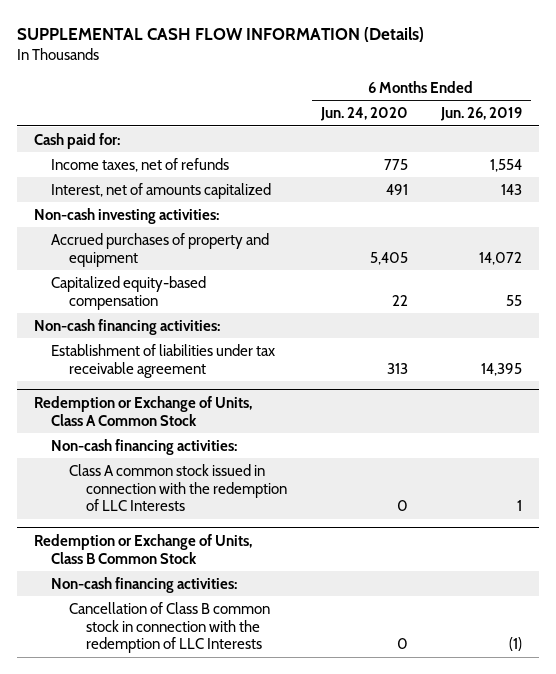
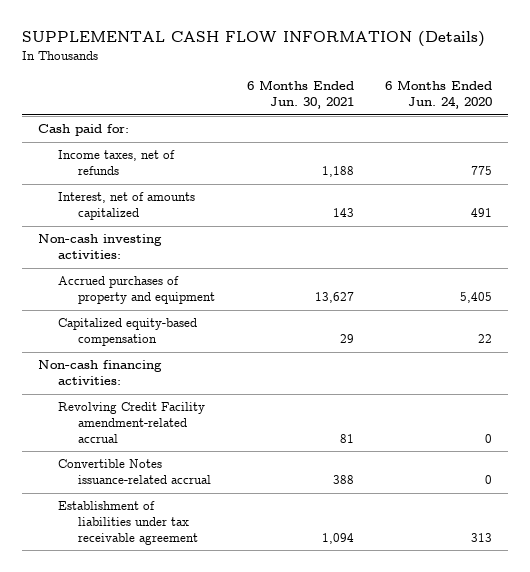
[440,107,523,122] Jun. 26, 2019 -> none
none -> [246,80,354,110] 6 Months Ended Jun. 30, 2021
none -> [58,402,206,444] Revolving Credit Facility amendment-related accrual
none -> [58,459,212,485] Convertible Notes issuance-related accrual
[33,395,252,426] Redemption or Exchange of Units, Class A Common Stock -> none
[51,438,238,455] Non-cash financing activities: -> none
[68,463,288,512] Class A common stock issued in connection with the redemption of LLC Interests -> none
[33,533,252,564] Redemption or Exchange of Units, Class B Common Stock -> none
[51,576,238,593] Non-cash financing activities: -> none
[68,601,270,654] Cancellation of Class B common stock in connection with the redemption of LLC Interests -> none

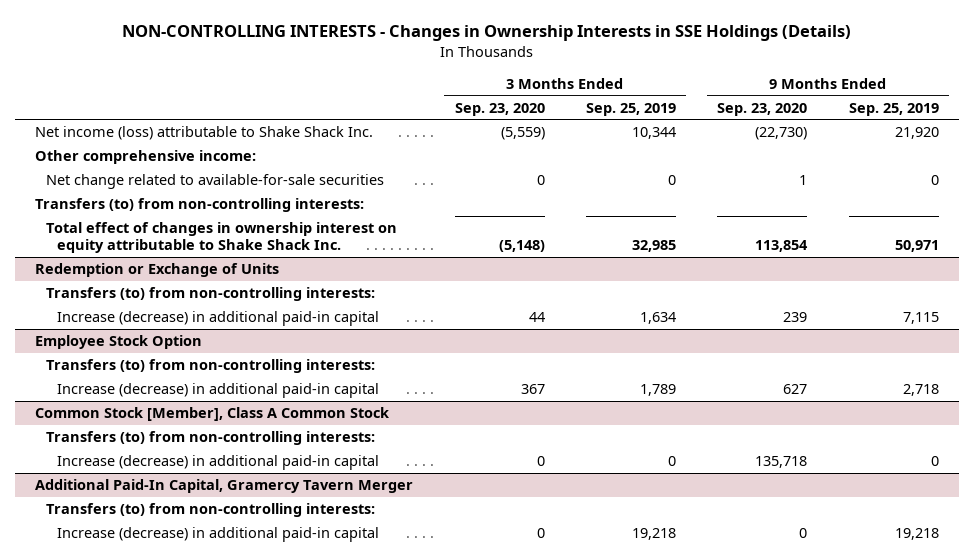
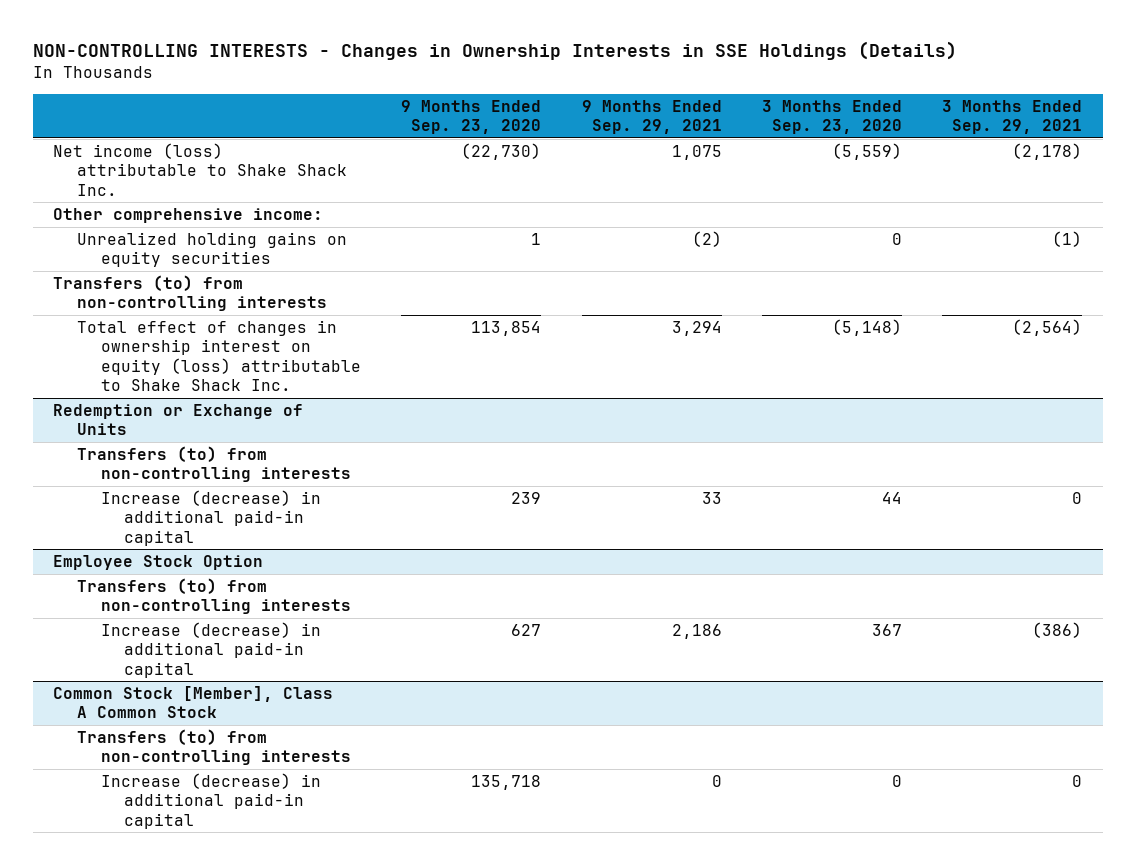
[586,102,677,116] Sep. 25, 2019 -> none
[848,102,939,116] Sep. 25, 2019 -> none
none -> [581,99,722,135] 9 Months Ended Sep. 29, 2021
none -> [942,99,1083,135] 3 Months Ended Sep. 29, 2021
[46,174,385,190] Net change related to available-for-sale securities -> [76,232,347,268] Unrealized holding gains on equity securities
[35,198,365,213] Transfers (to) from non-controlling interests: -> [53,275,327,312] Transfers (to) from non-controlling interests
[46,222,398,254] Total effect of changes in ownership interest on equity attributable to Shake Shack Inc. -> [76,320,361,392] Total effect of changes in ownership interest on equity (loss) attributable to Shake Shack Inc.
[46,287,376,302] Transfers (to) from non-controlling interests: -> [76,446,351,483] Transfers (to) from non-controlling interests
[46,359,376,374] Transfers (to) from non-controlling interests: -> [76,578,351,615] Transfers (to) from non-controlling interests
[46,431,376,446] Transfers (to) from non-controlling interests: -> [76,729,351,766] Transfers (to) from non-controlling interests
[35,479,414,494] Additional Paid-In Capital, Gramercy Tavern Merger -> none
[46,503,376,518] Transfers (to) from non-controlling interests: -> none
[56,527,379,543] Increase (decrease) in additional paid-in capital -> none

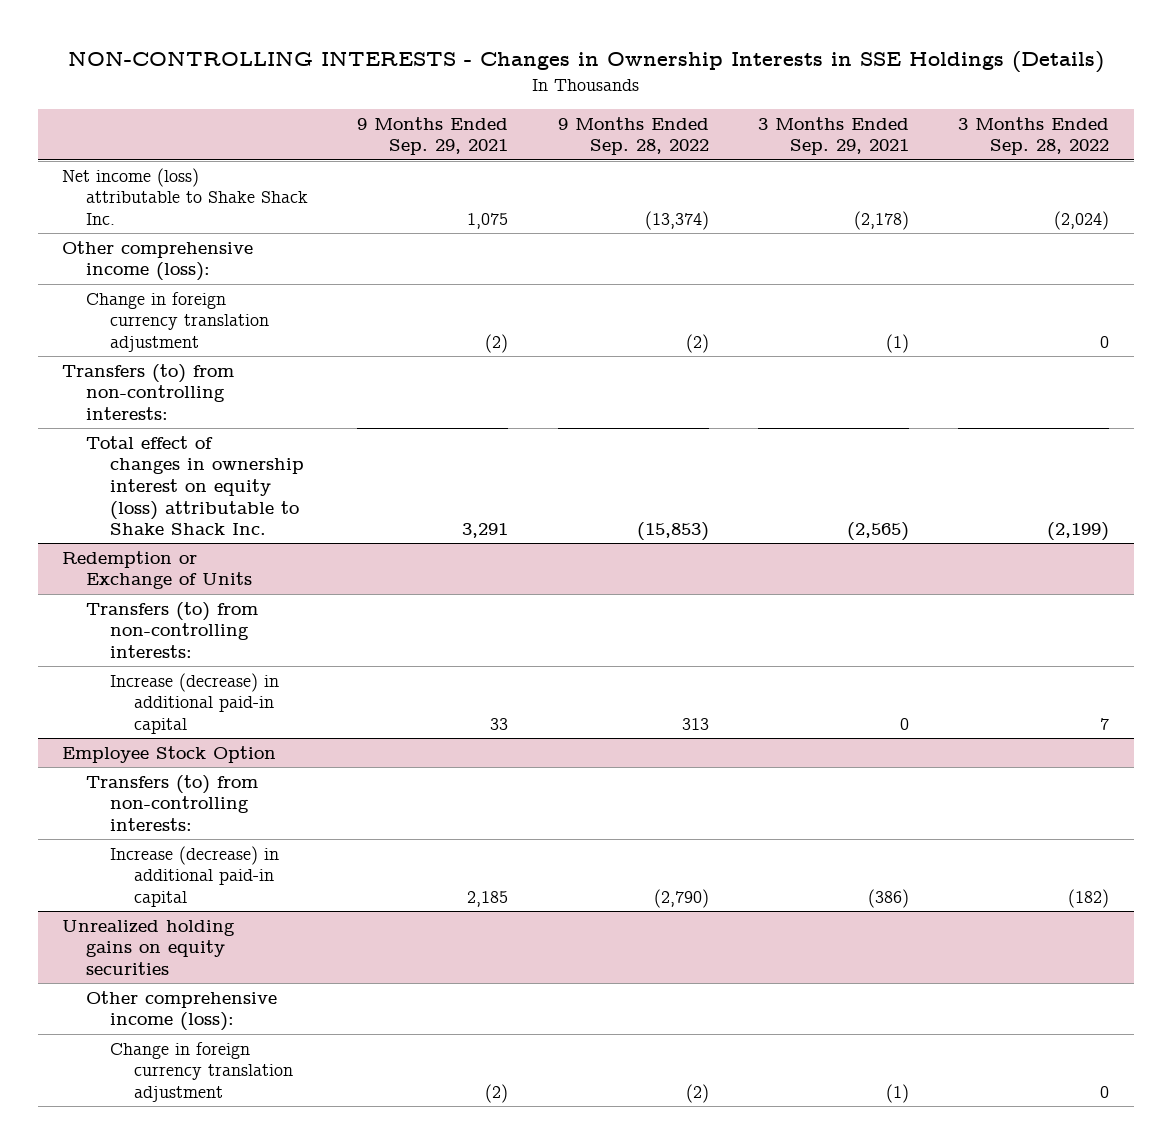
[401,99,542,135] 9 Months Ended Sep. 23, 2020 -> none
[762,99,903,135] 3 Months Ended Sep. 23, 2020 -> none
none -> [557,116,709,156] 9 Months Ended Sep. 28, 2022
none -> [958,116,1110,156] 3 Months Ended Sep. 28, 2022
[76,232,347,268] Unrealized holding gains on equity securities -> none
[53,208,324,224] Other comprehensive income: -> [62,240,254,282] Other comprehensive income (loss):
none -> [86,291,269,352] Change in foreign currency translation adjustment
[53,275,327,312] Transfers (to) from non-controlling interests -> [62,363,235,420] Transfers (to) from non-controlling interests:
[671,321,722,337] 3,294 -> [462,523,509,539] 3,291
[1012,319,1083,337] (2,564) -> [846,522,909,542] (2,565)
[76,446,351,483] Transfers (to) from non-controlling interests -> [86,601,259,658] Transfers (to) from non-controlling interests:
[53,686,334,719] Common Stock [Member], Class A Common Stock -> none
[76,729,351,766] Transfers (to) from non-controlling interests -> none
[100,773,321,829] Increase (decrease) in additional paid-in capital -> none
[76,578,351,615] Transfers (to) from non-controlling interests -> [86,774,259,831] Transfers (to) from non-controlling interests:
[671,624,722,640] 2,186 -> [467,890,509,907] 2,185
none -> [62,919,236,975] Unrealized holding gains on equity securities
none -> [86,990,278,1032] Other comprehensive income (loss):
none -> [109,1041,293,1102] Change in foreign currency translation adjustment

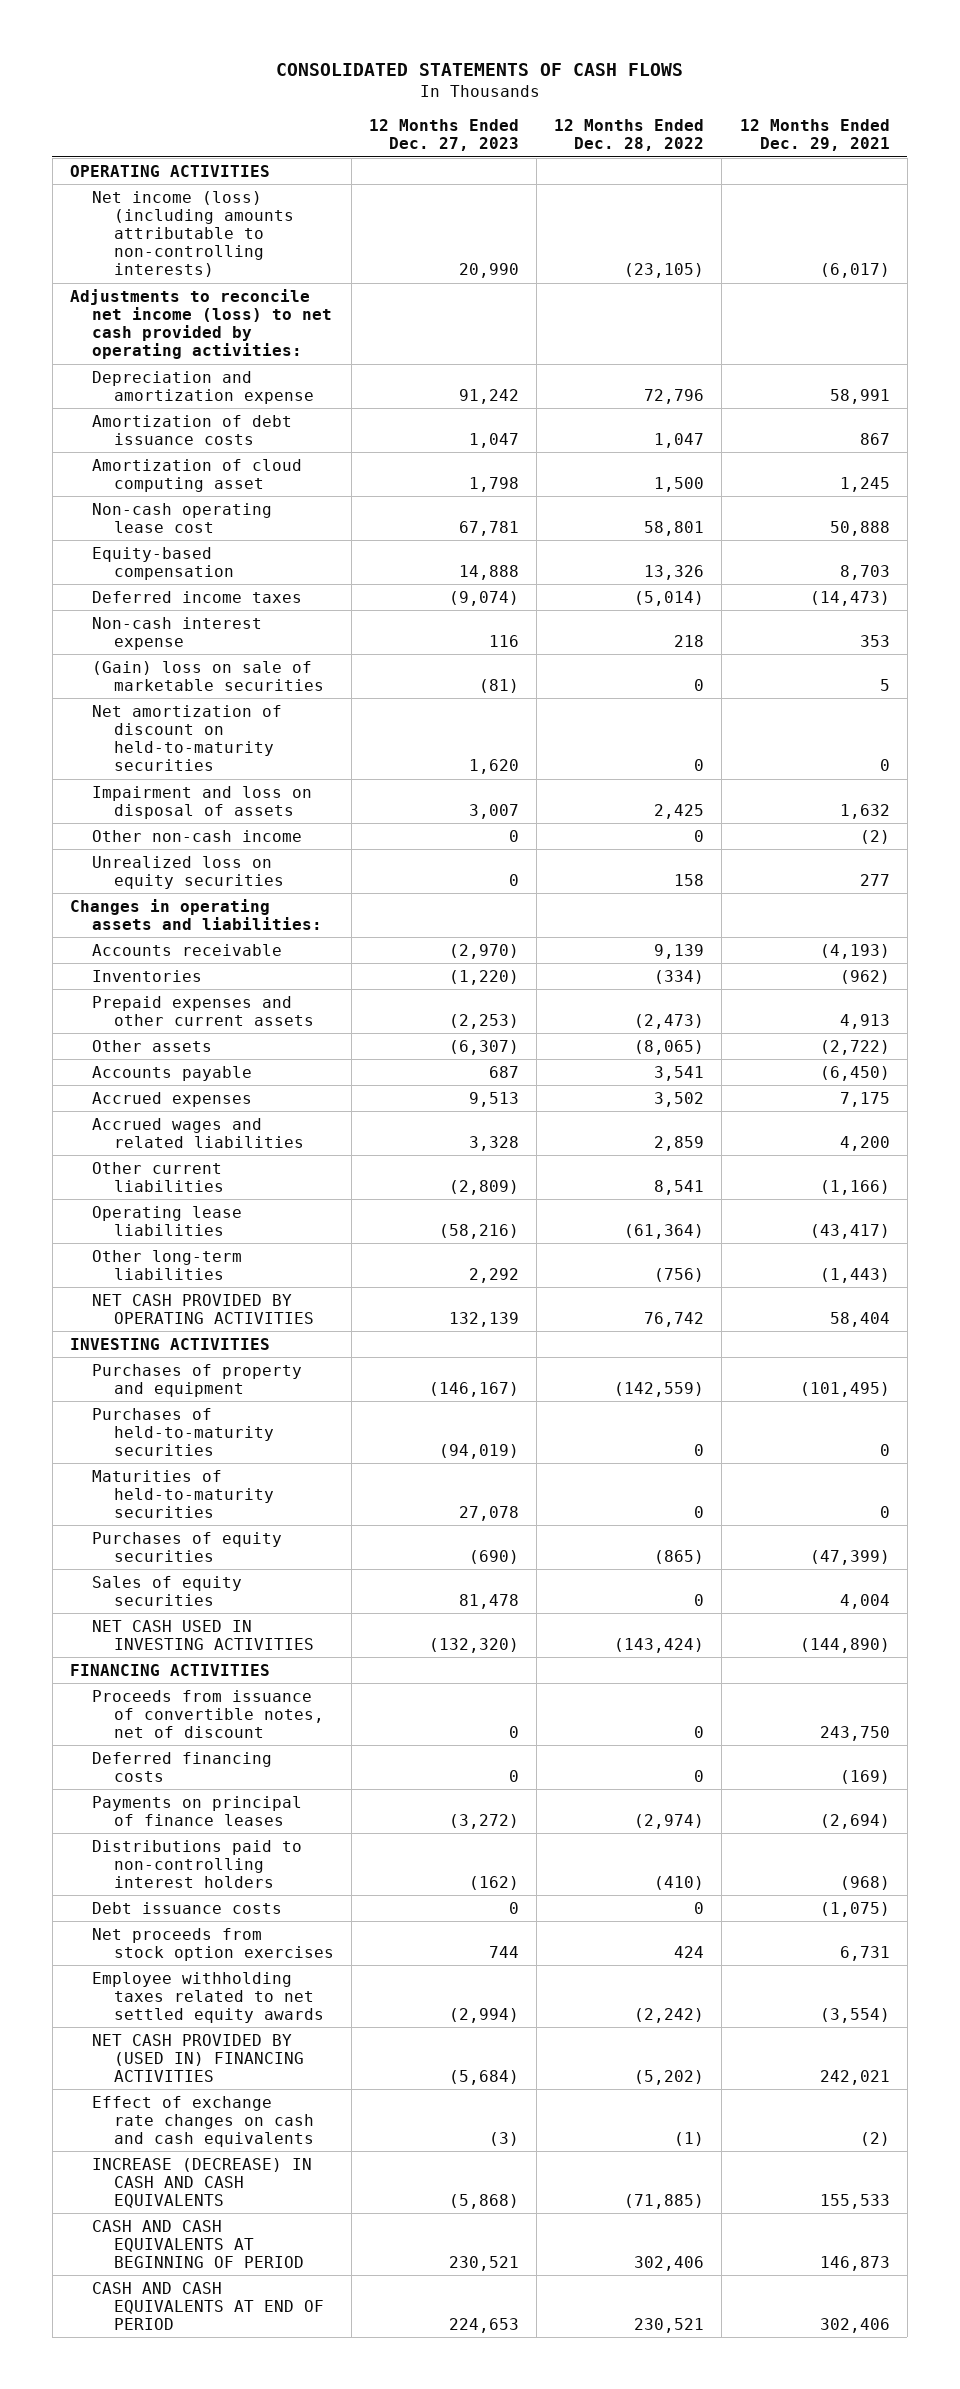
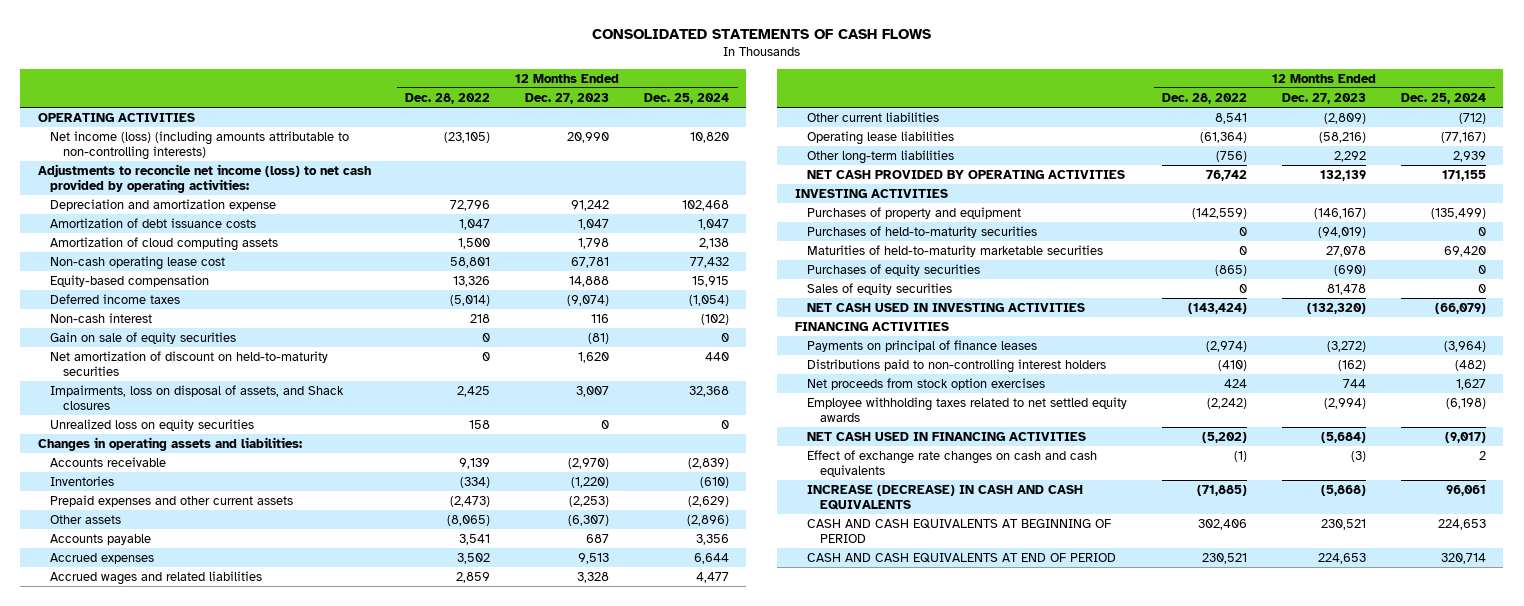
[739,119,890,152] 12 Months Ended Dec. 29, 2021 -> none
none -> [643,92,729,104] Dec. 25, 2024
[91,458,302,492] Amortization of cloud computing asset -> [50,236,279,251] Amortization of cloud computing assets
[91,616,262,650] Non-cash interest expense -> [50,312,153,323] Non-cash interest
[91,660,324,691] (Gain) loss on sale of marketable securities -> [50,331,237,344] Gain on sale of equity securities
[91,829,302,842] Other non-cash income -> none
[91,785,312,819] Impairment and loss on disposal of assets -> [50,384,345,410] Impairments, loss on disposal of assets, and Shack closures
[91,1469,274,1519] Maturities of held-to-maturity securities -> [807,244,1104,257] Maturities of held-to-maturity marketable securities
[91,1689,324,1739] Proceeds from issuance of convertible notes, net of discount -> none
[91,1751,272,1782] Deferred financing costs -> none
[91,1901,282,1914] Debt issuance costs -> none
[91,2033,304,2083] NET CASH PROVIDED BY (USED IN) FINANCING ACTIVITIES -> [807,431,1087,441] NET CASH USED IN FINANCING ACTIVITIES

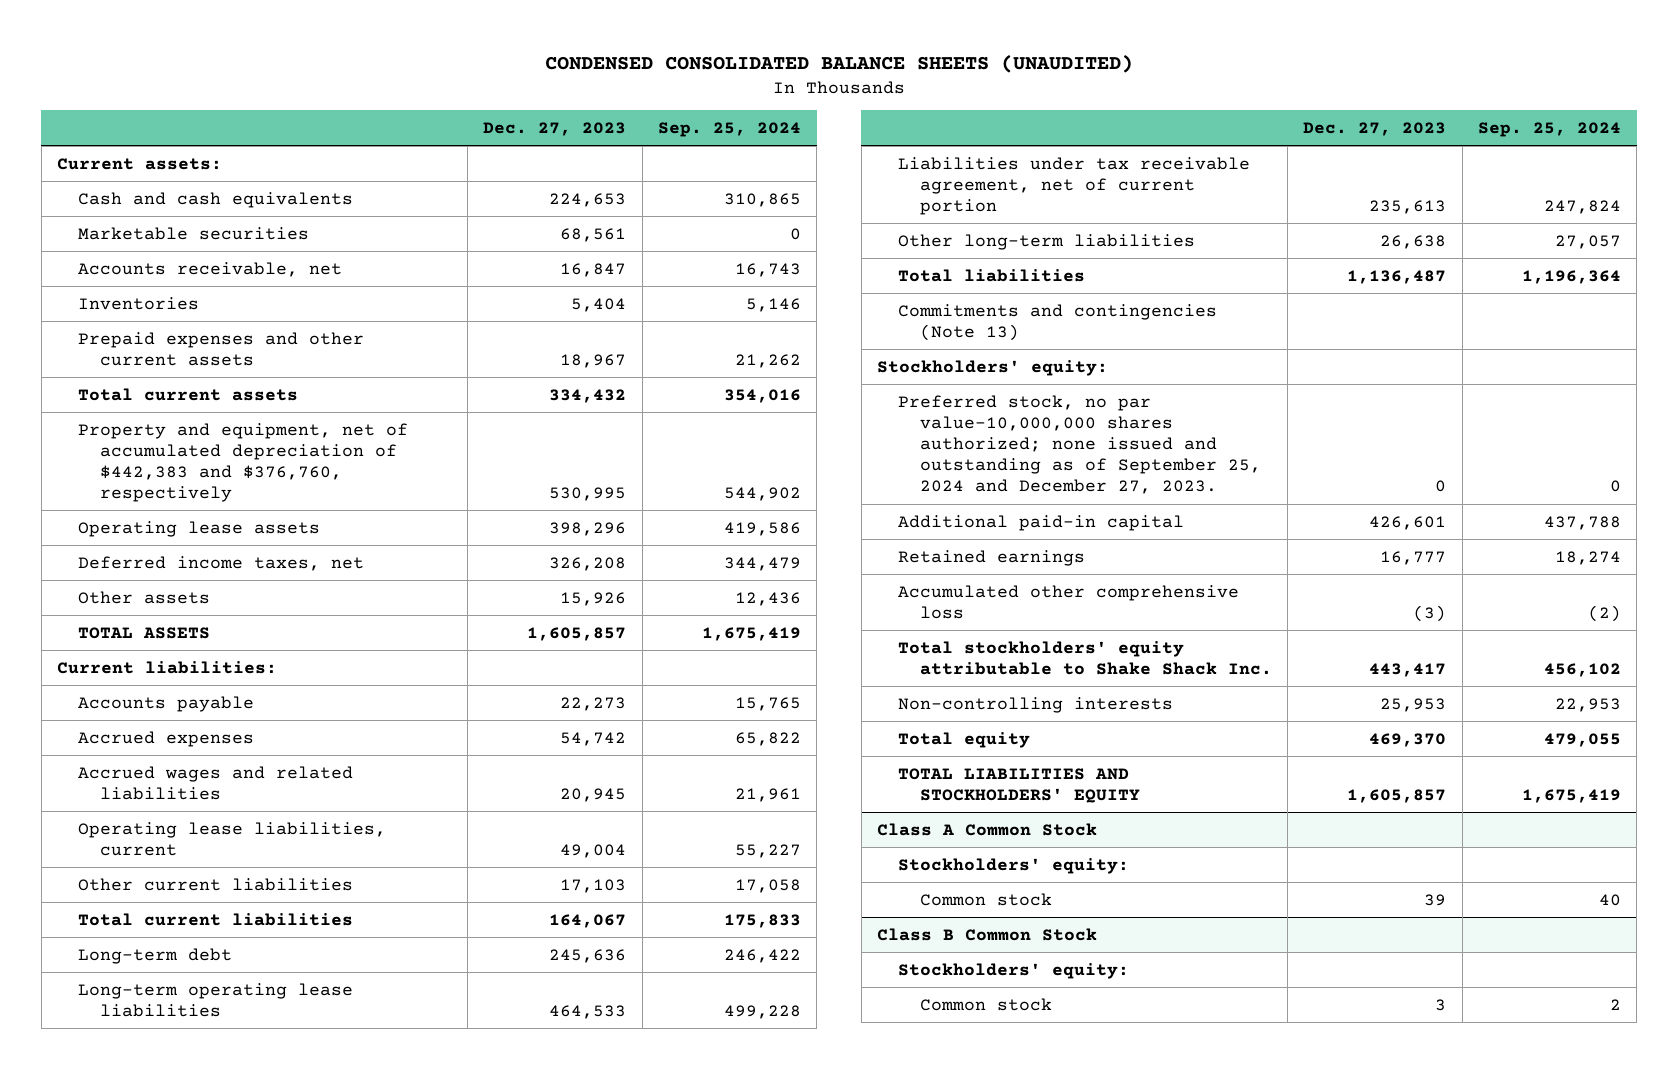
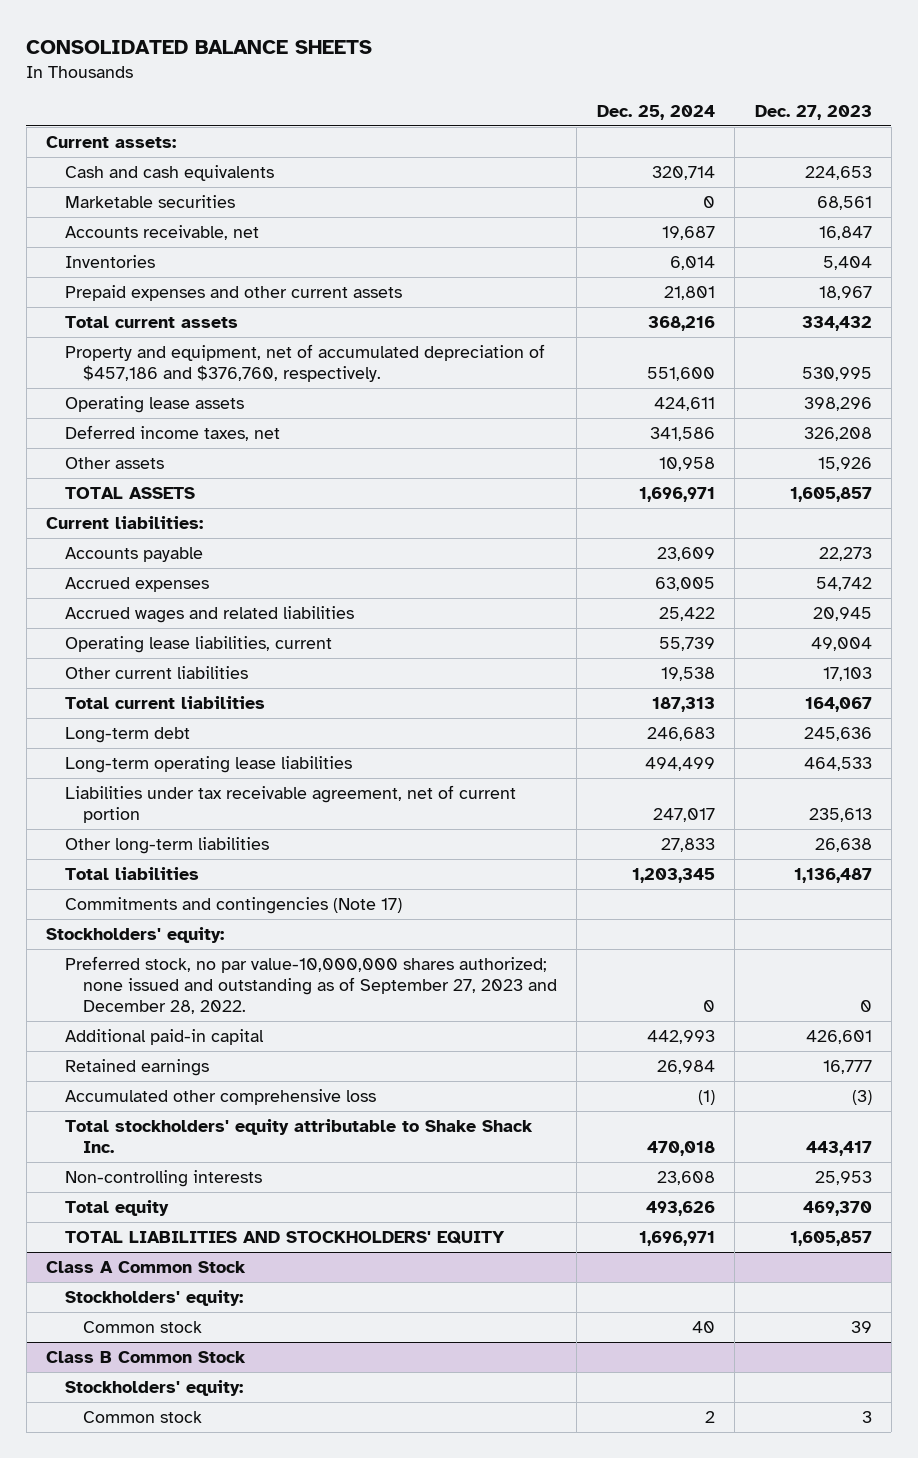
[544,54,1133,73] CONDENSED CONSOLIDATED BALANCE SHEETS (UNAUDITED) -> [26,39,373,54] CONSOLIDATED BALANCE SHEETS
[657,121,801,137] Sep. 25, 2024 -> none
none -> [596,104,715,120] Dec. 25, 2024
[78,422,409,503] Property and equipment, net of accumulated depreciation of $442,383 and $376,760, respectively -> [64,344,545,382] Property and equipment, net of accumulated depreciation of $457,186 and $376,760, respectively.
[898,303,1218,341] Commitments and contingencies (Note 13) -> [64,897,402,915] Commitments and contingencies (Note 17)
[898,394,1261,495] Preferred stock, no par value-10,000,000 shares authorized; none issued and outstanding as of September 25, 2024 and December 27, 2023. -> [64,956,558,1014] Preferred stock, no par value-10,000,000 shares authorized; none issued and outstanding as of September 27, 2023 and December 28, 2022.

